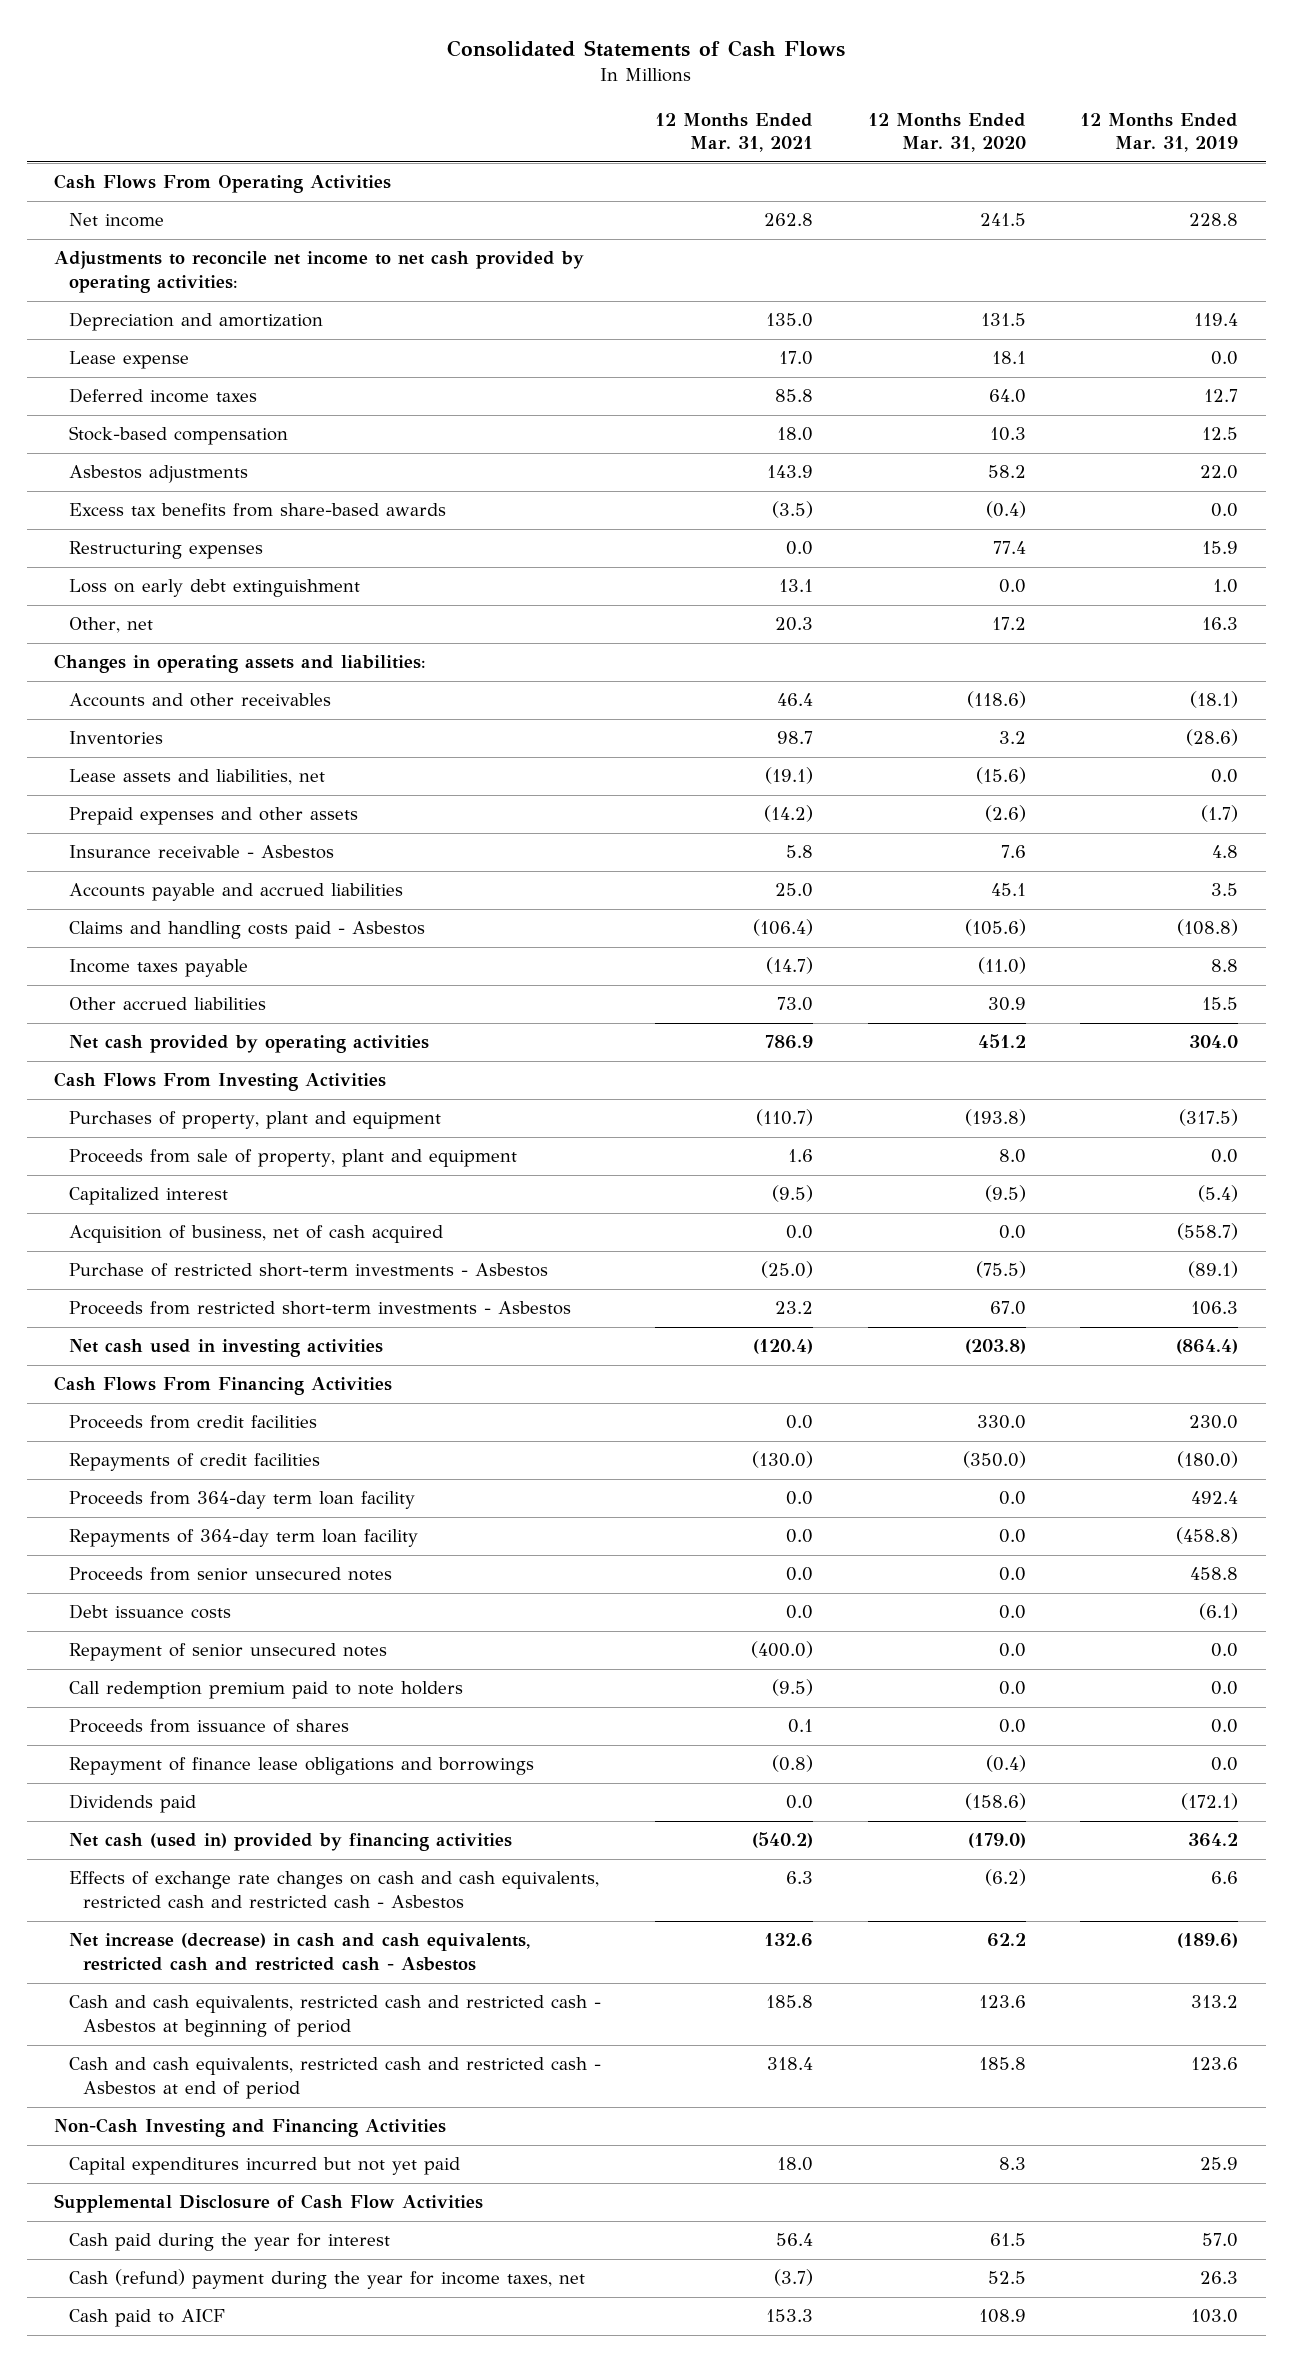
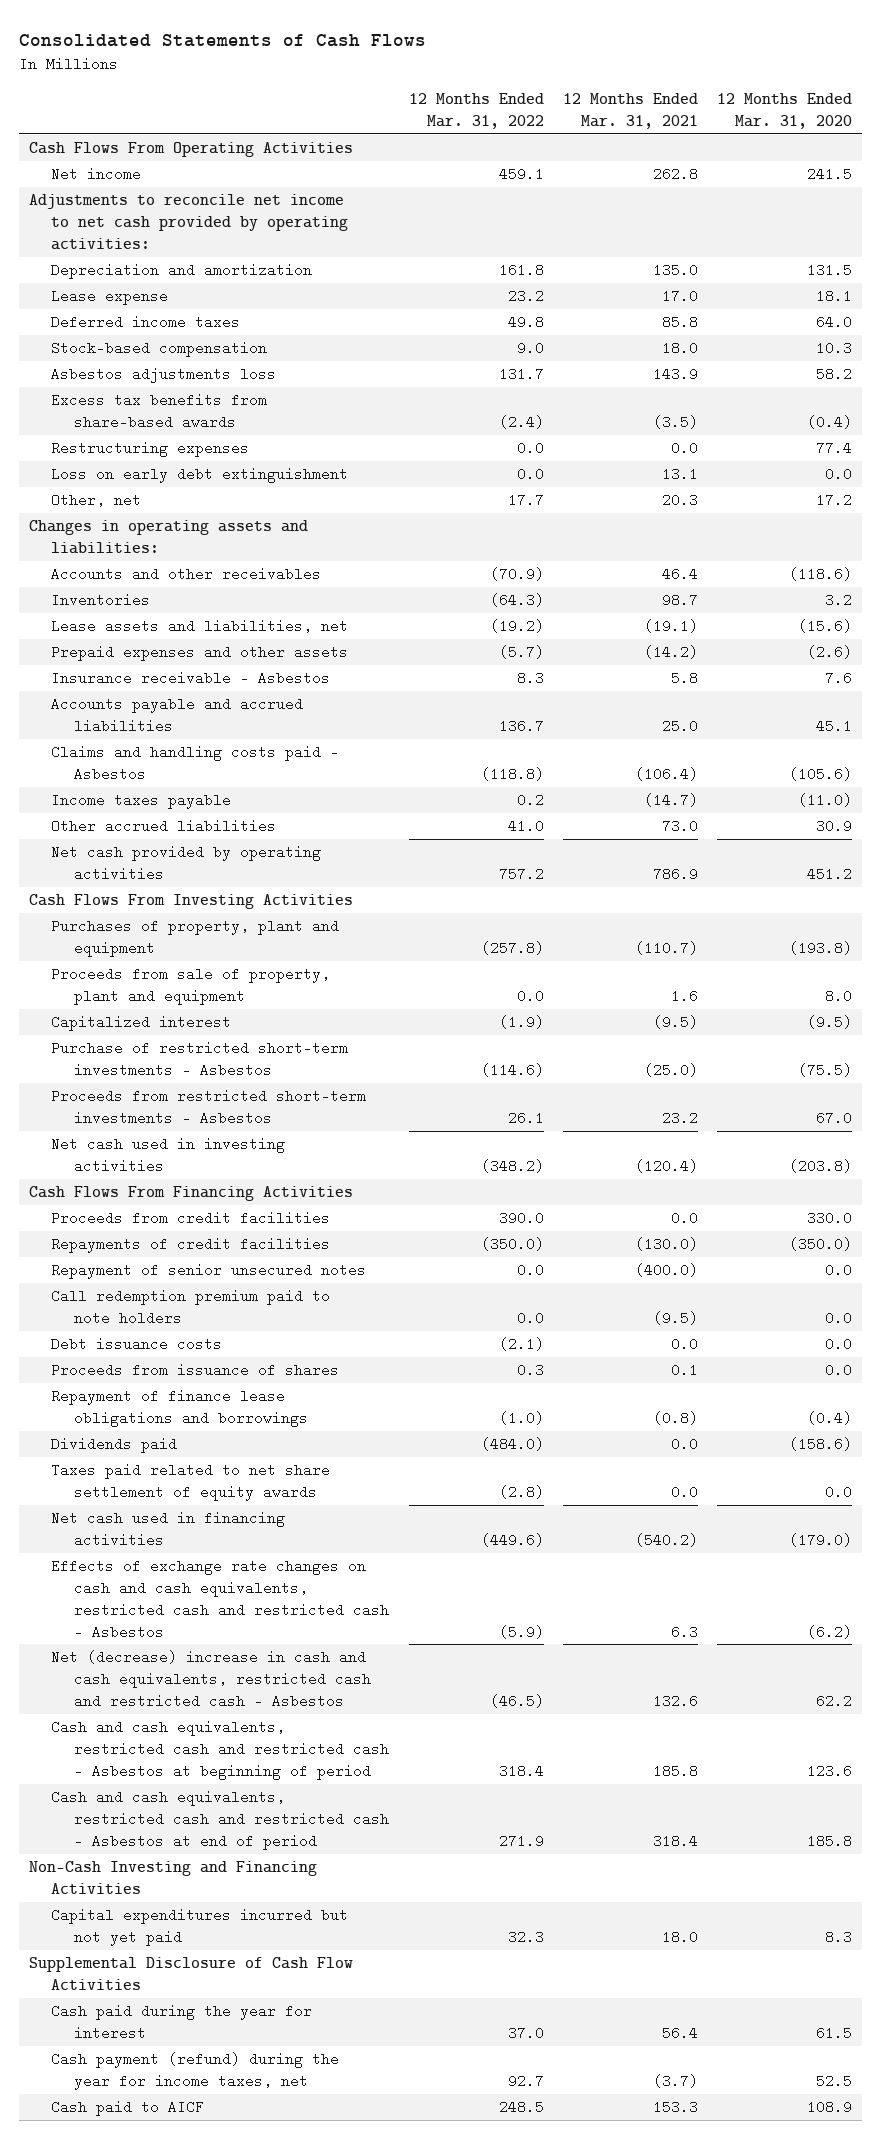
[1080,112,1239,153] 12 Months Ended Mar. 31, 2019 -> none
none -> [408,93,544,129] 12 Months Ended Mar. 31, 2022
[68,465,248,484] Asbestos adjustments -> [51,367,277,384] Asbestos adjustments loss
[68,1225,443,1244] Acquisition of business, net of cash acquired -> none
[68,1491,415,1510] Proceeds from 364-day term loan facility -> none
[68,1529,418,1548] Repayments of 364-day term loan facility -> none
[68,1567,392,1582] Proceeds from senior unsecured notes -> none
[68,1604,231,1620] Debt issuance costs -> [51,1337,223,1352] Debt issuance costs
none -> [51,1463,331,1502] Taxes paid related to net share settlement of equity awards
[68,1833,512,1852] Net cash (used in) provided by financing activities -> [51,1511,286,1548] Net cash used in financing activities
[68,1933,530,1972] Net increase (decrease) in cash and cash equivalents, restricted cash and restricted cash - Asbestos -> [51,1650,372,1708] Net (decrease) increase in cash and cash equivalents, restricted cash and restricted cash - Asbestos
[68,2269,585,2290] Cash (refund) payment during the year for income taxes, net -> [51,2052,340,2091] Cash payment (refund) during the year for income taxes, net

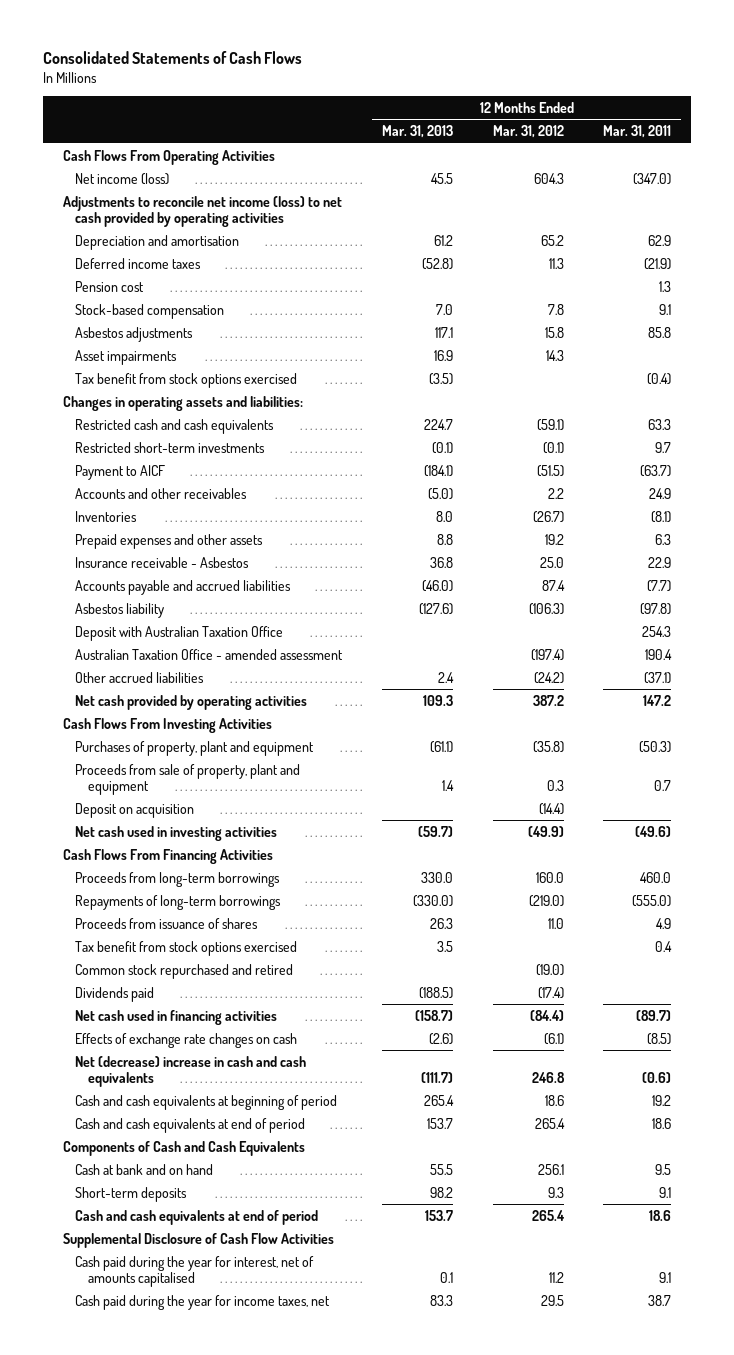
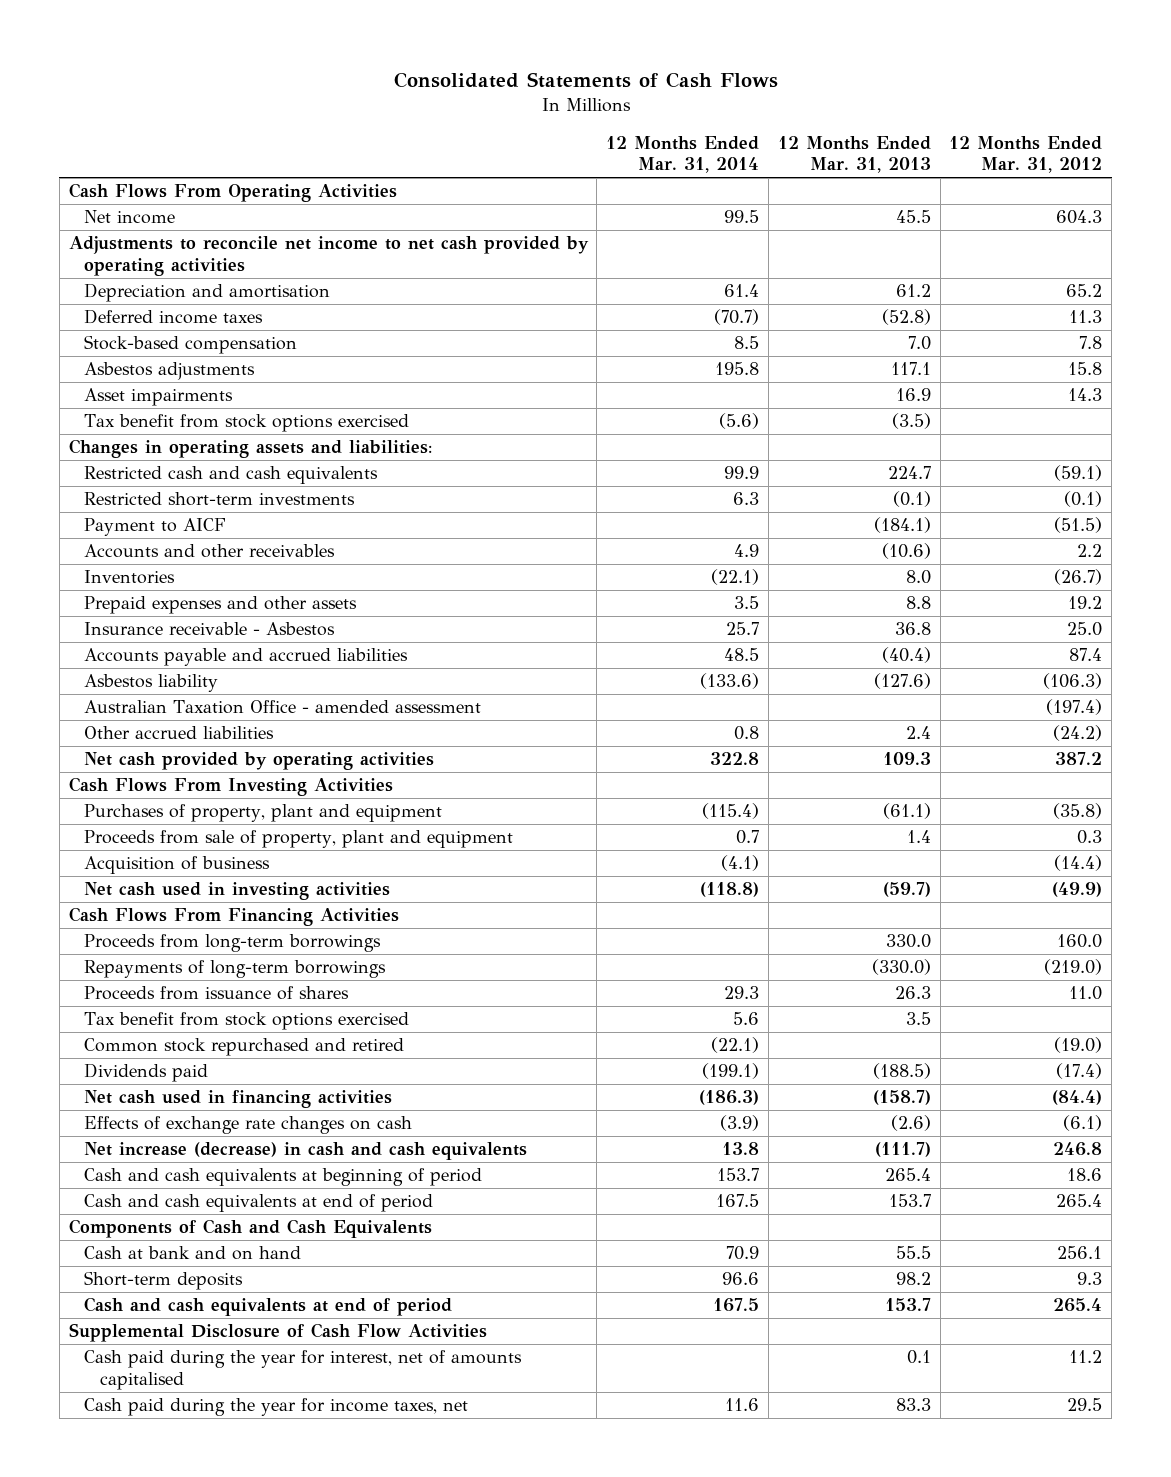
[603,125,672,139] Mar. 31, 2011 -> none
none -> [606,135,760,174] 12 Months Ended Mar. 31, 2014
[75,172,170,185] Net income (loss) -> [84,210,176,225] Net income
[62,195,342,227] Adjustments to reconcile net income (loss) to net cash provided by operating activities -> [68,236,589,277] Adjustments to reconcile net income to net cash provided by operating activities
[75,280,145,292] Pension cost -> none
[427,487,453,500] (5.0) -> [881,543,931,560] (10.6)
[421,579,453,592] (46.0) -> [881,647,931,664] (40.4)
[75,625,284,641] Deposit with Australian Taxation Office -> none
[75,802,195,818] Deposit on acquisition -> [84,856,271,875] Acquisition of business
[75,1055,307,1087] Net (decrease) increase in cash and cash equivalents -> [84,1142,528,1161] Net increase (decrease) in cash and cash equivalents

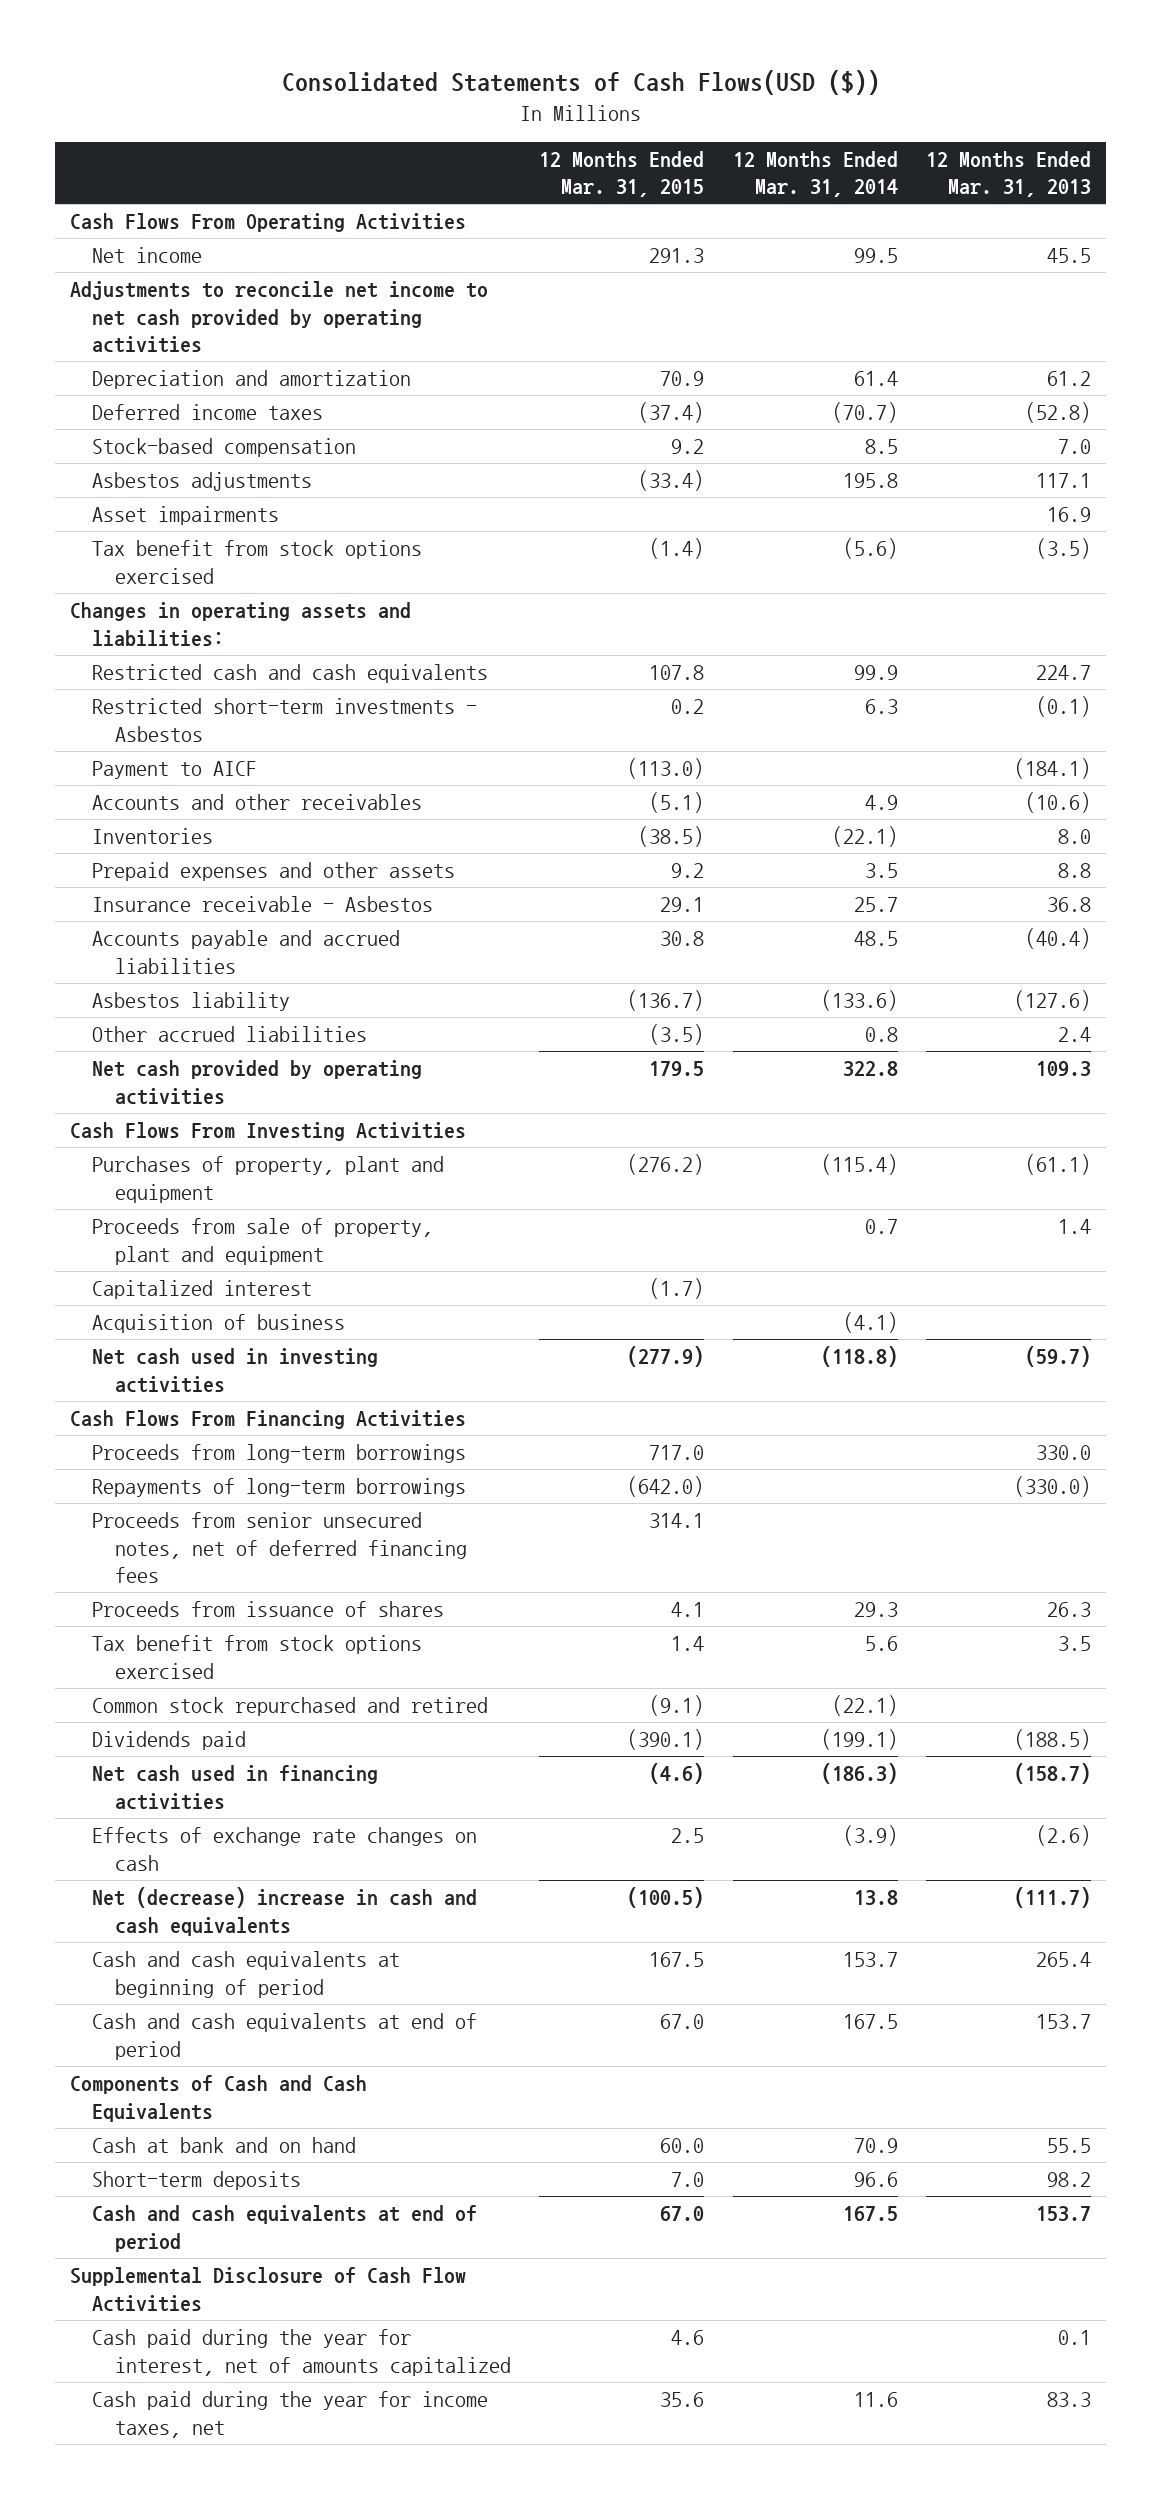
[393,72,778,89] Consolidated Statements of Cash Flows -> [281,69,880,95] Consolidated Statements of Cash Flows(USD ($))
[949,135,1103,174] 12 Months Ended Mar. 31, 2012 -> none
none -> [539,150,705,198] 12 Months Ended Mar. 31, 2015
[84,283,331,303] Depreciation and amortisation -> [92,370,412,390] Depreciation and amortization
[84,492,356,507] Restricted short-term investments -> [92,698,478,742] Restricted short-term investments - Asbestos
[84,700,482,715] Australian Taxation Office - amended assessment -> none
none -> [92,1280,313,1300] Capitalized interest
none -> [92,1512,467,1584] Proceeds from senior unsecured notes, net of deferred financing fees
[84,1142,528,1161] Net increase (decrease) in cash and cash equivalents -> [92,1887,478,1936] Net (decrease) increase in cash and cash equivalents
[84,1350,523,1391] Cash paid during the year for interest, net of amounts capitalised -> [92,2329,511,2376] Cash paid during the year for interest, net of amounts capitalized

